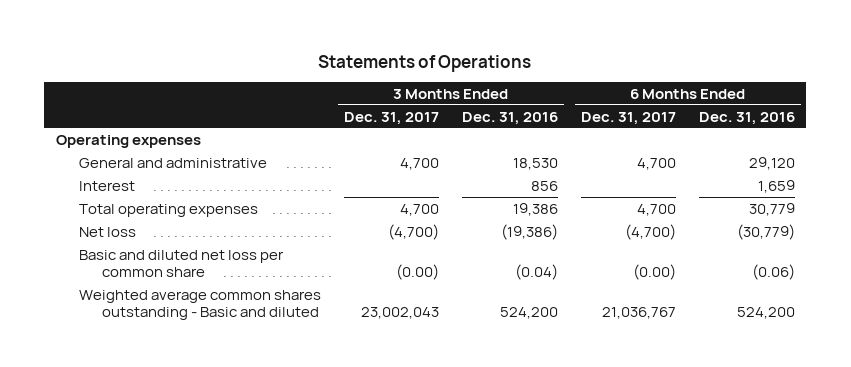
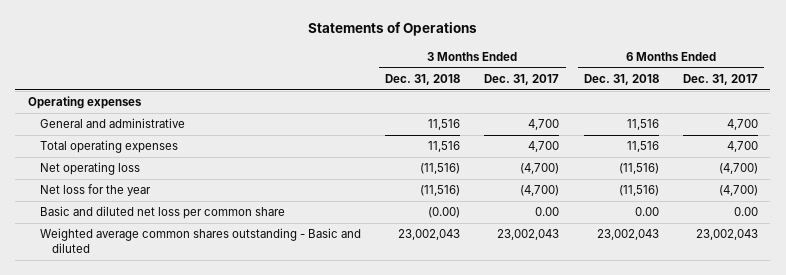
[461,111,558,125] Dec. 31, 2016 -> none
[698,111,795,125] Dec. 31, 2016 -> none
none -> [385,73,461,85] Dec. 31, 2018
none -> [583,73,659,85] Dec. 31, 2018
[78,180,135,191] Interest -> none
none -> [39,162,140,176] Net operating loss
[78,226,136,237] Net loss -> [39,184,151,197] Net loss for the year
[395,264,439,281] (0.00) -> [535,207,560,217] 0.00
[632,264,676,281] (0.00) -> [734,207,759,217] 0.00
[601,307,676,320] 21,036,767 -> [696,229,759,241] 23,002,043

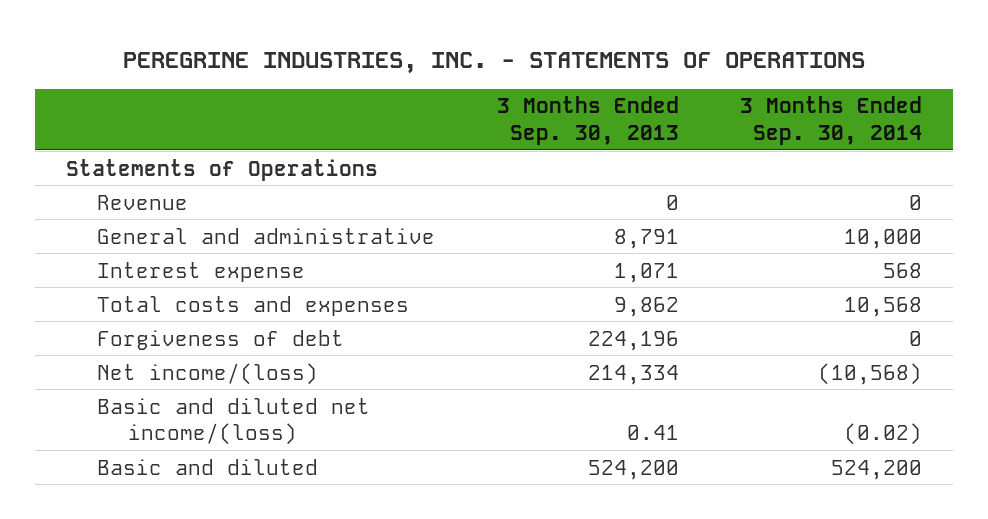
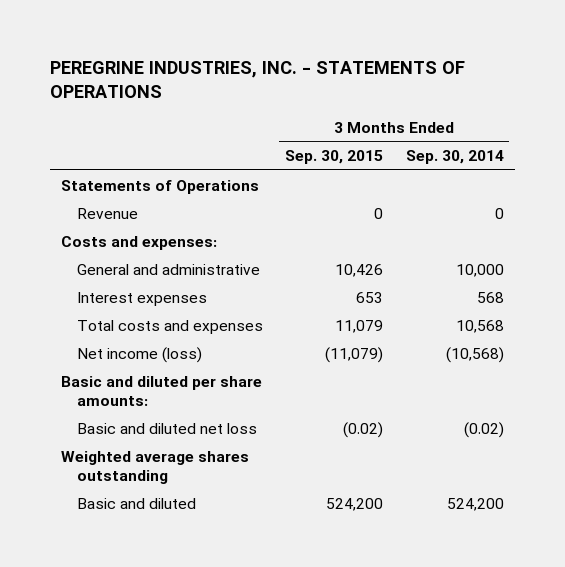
[496,96,679,145] 3 Months Ended Sep. 30, 2013 -> none
none -> [285,150,384,165] Sep. 30, 2015
none -> [61,235,218,250] Costs and expenses:
[97,261,306,282] Interest expense -> [76,291,207,306] Interest expenses
[97,329,345,350] Forgiveness of debt -> none
[97,362,319,385] Net income/(loss) -> [76,346,202,363] Net income (loss)
none -> [61,375,263,406] Basic and diluted per share amounts:
[97,397,371,445] Basic and diluted net income/(loss) -> [76,422,257,434] Basic and diluted net loss
none -> [61,450,250,484] Weighted average shares outstanding

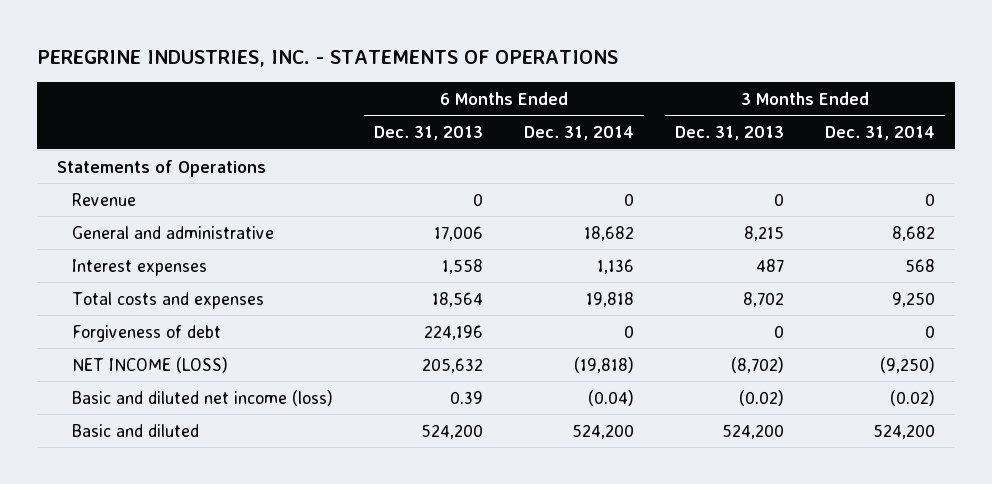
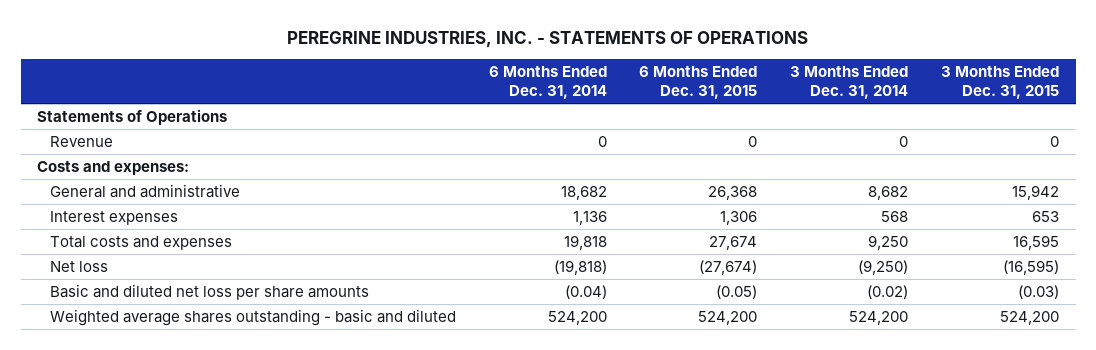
[374,126,484,141] Dec. 31, 2013 -> none
[674,126,784,141] Dec. 31, 2013 -> none
none -> [639,65,758,100] 6 Months Ended Dec. 31, 2015
none -> [941,65,1060,100] 3 Months Ended Dec. 31, 2015
none -> [37,160,190,175] Costs and expenses:
[72,324,222,342] Forgiveness of debt -> none
[72,356,229,373] NET INCOME (LOSS) -> [49,260,108,272] Net loss
[72,389,334,406] Basic and diluted net income (loss) -> [49,283,369,300] Basic and diluted net loss per share amounts
[72,423,200,437] Basic and diluted -> [49,308,456,326] Weighted average shares outstanding - basic and diluted

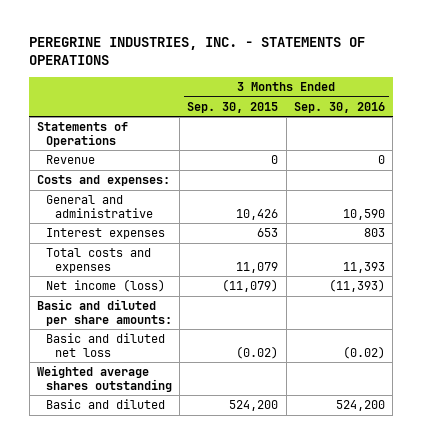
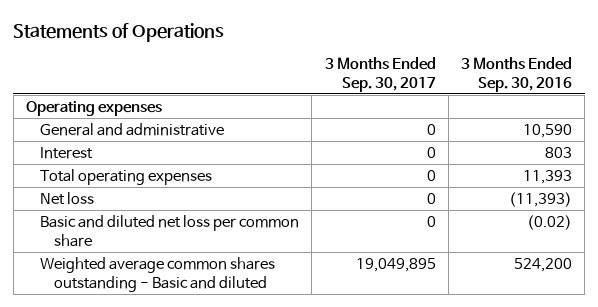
[29,37,366,66] PEREGRINE INDUSTRIES, INC. - STATEMENTS OF OPERATIONS -> [13,22,225,42] Statements of Operations
[187,101,279,113] Sep. 30, 2015 -> none
none -> [324,57,436,92] 3 Months Ended Sep. 30, 2017
[36,122,128,147] Statements of Operations -> none
[45,155,95,165] Revenue -> none
[36,175,170,187] Costs and expenses: -> none
none -> [26,100,163,116] Operating expenses
[36,299,172,326] Basic and diluted per share amounts: -> none
[36,365,172,392] Weighted average shares outstanding -> none
[45,228,165,240] Interest expenses -> [39,146,93,159] Interest
[45,248,151,273] Total costs and expenses -> [39,168,212,185] Total operating expenses
[45,279,165,293] Net income (loss) -> [39,191,94,205] Net loss
[45,333,165,357] Basic and diluted net loss -> [39,214,299,247] Basic and diluted net loss per common share
[45,399,165,410] Basic and diluted -> [39,256,275,292] Weighted average common shares outstanding - Basic and diluted

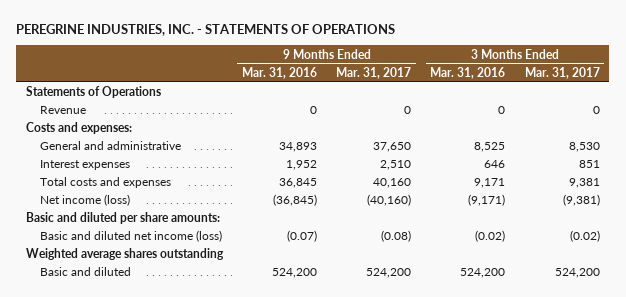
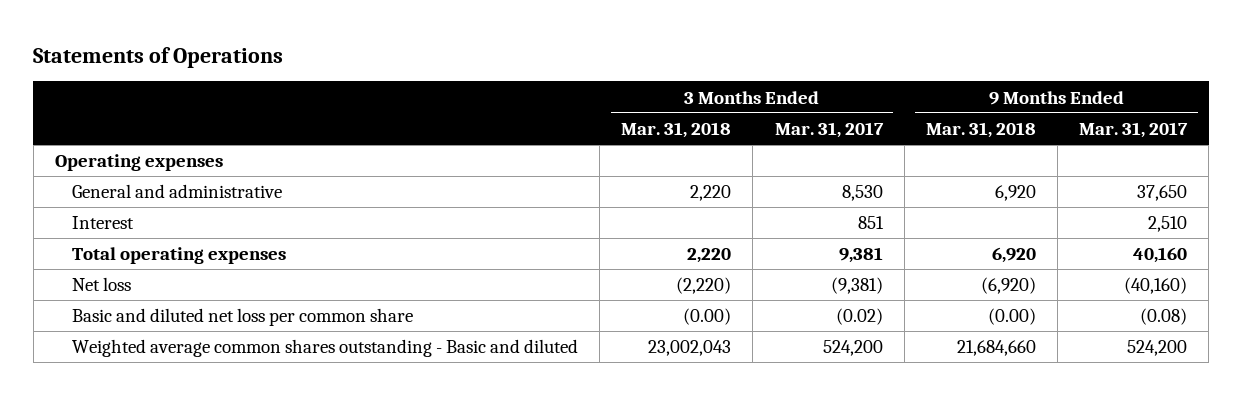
[16,23,396,36] PEREGRINE INDUSTRIES, INC. - STATEMENTS OF OPERATIONS -> [33,46,284,68] Statements of Operations
[242,66,318,79] Mar. 31, 2016 -> none
[430,66,506,79] Mar. 31, 2016 -> none
none -> [621,121,732,138] Mar. 31, 2018
none -> [925,121,1036,138] Mar. 31, 2018
[25,86,161,99] Statements of Operations -> none
[39,106,86,115] Revenue -> none
[25,122,132,135] Costs and expenses: -> none
none -> [54,154,223,172] Operating expenses
[25,212,220,225] Basic and diluted per share amounts: -> none
[25,248,224,261] Weighted average shares outstanding -> none
[39,160,130,171] Interest expenses -> [72,216,135,230] Interest
[39,177,171,189] Total costs and expenses -> [72,247,287,265] Total operating expenses
[39,194,130,207] Net income (loss) -> [72,277,132,292] Net loss
[39,230,222,243] Basic and diluted net income (loss) -> [72,308,414,327] Basic and diluted net loss per common share
[39,267,131,277] Basic and diluted -> [72,339,579,358] Weighted average common shares outstanding - Basic and diluted

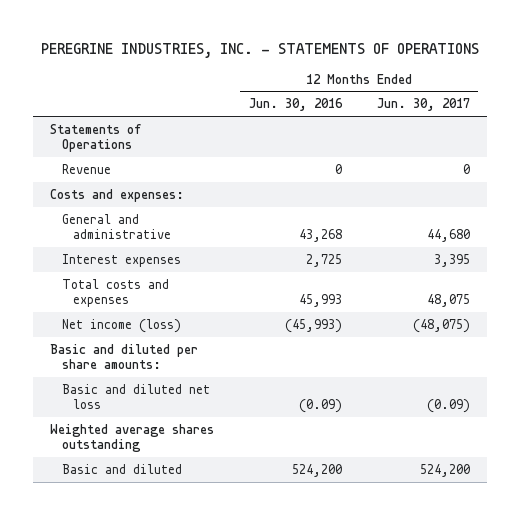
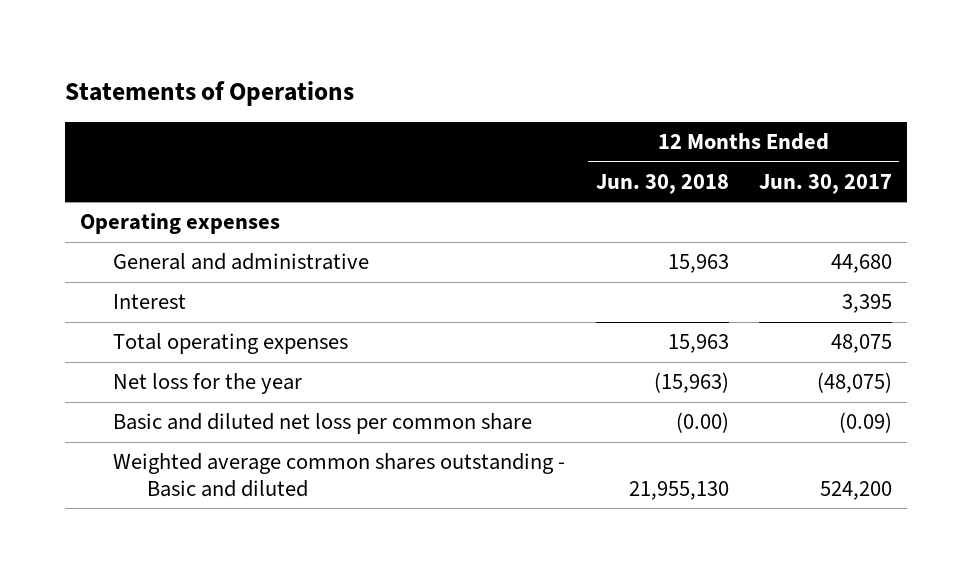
[41,42,480,58] PEREGRINE INDUSTRIES, INC. - STATEMENTS OF OPERATIONS -> [64,80,354,106] Statements of Operations
[249,98,344,112] Jun. 30, 2016 -> none
none -> [595,173,729,194] Jun. 30, 2018
[50,123,142,153] Statements of Operations -> none
[61,163,111,174] Revenue -> none
[50,188,185,202] Costs and expenses: -> none
none -> [79,213,280,235] Operating expenses
[50,343,199,370] Basic and diluted per share amounts: -> none
[50,423,215,453] Weighted average shares outstanding -> none
[61,253,181,267] Interest expenses -> [113,294,187,310] Interest
[61,278,169,308] Total costs and expenses -> [113,333,349,355] Total operating expenses
[61,318,181,333] Net income (loss) -> [113,373,303,395] Net loss for the year
[61,383,210,410] Basic and diluted net loss -> [113,413,533,435] Basic and diluted net loss per common share
[61,463,182,474] Basic and diluted -> [113,453,566,497] Weighted average common shares outstanding - Basic and diluted

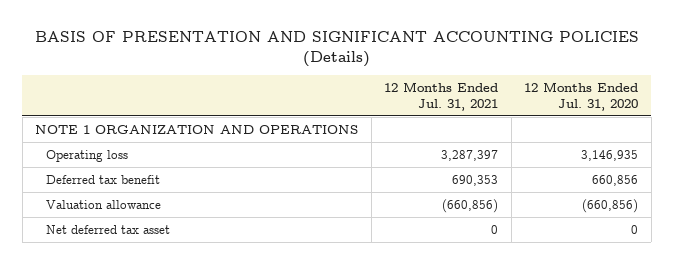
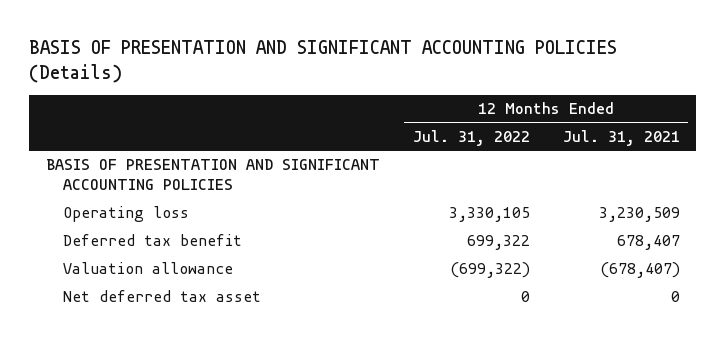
[524,81,639,111] 12 Months Ended Jul. 31, 2020 -> none
none -> [412,129,530,146] Jul. 31, 2022
[35,124,359,134] NOTE 1 ORGANIZATION AND OPERATIONS -> none
none -> [45,159,380,191] BASIS OF PRESENTATION AND SIGNIFICANT ACCOUNTING POLICIES
[441,149,499,161] 3,287,397 -> [598,207,680,223] 3,230,509
[452,174,499,186] 690,353 -> [616,235,680,251] 678,407
[442,198,499,213] (660,856) -> [599,262,680,279] (678,407)

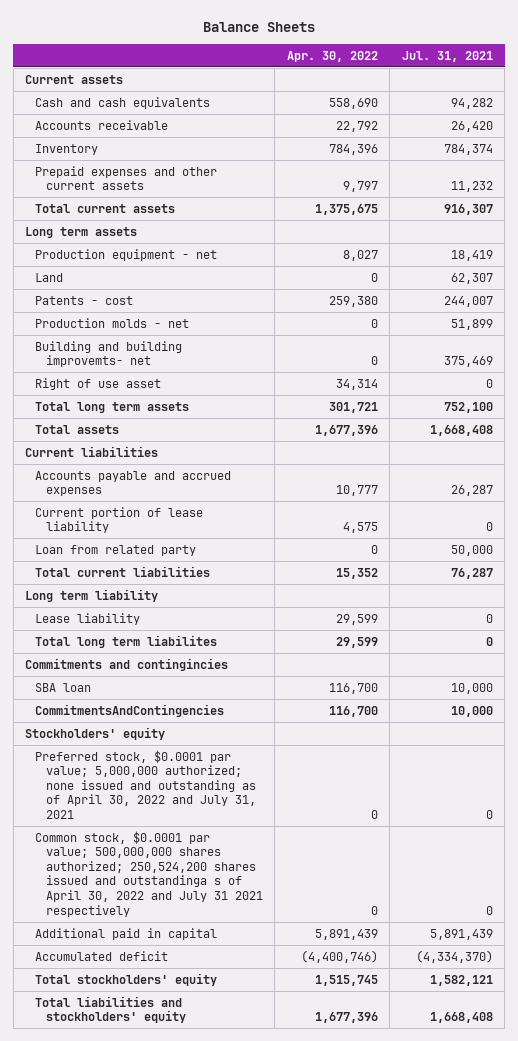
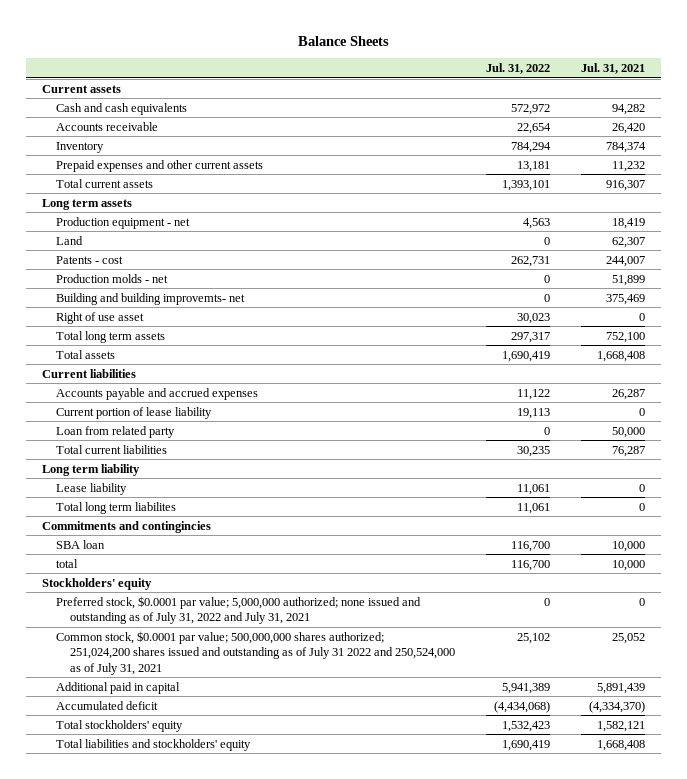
[286,50,378,62] Apr. 30, 2022 -> none
none -> [486,62,551,74] Jul. 31, 2022
[35,703,225,717] CommitmentsAndContingencies -> [55,558,78,568] total
[35,749,256,820] Preferred stock, $0.0001 par value; 5,000,000 authorized; none issued and outstanding as of April 30, 2022 and July 31, 2021 -> [55,595,421,625] Preferred stock, $0.0001 par value; 5,000,000 authorized; none issued and outstanding as of July 31, 2022 and July 31, 2021
[35,830,263,917] Common stock, $0.0001 par value; 500,000,000 shares authorized; 250,524,200 shares issued and outstandinga s of April 30, 2022 and July 31 2021 respectively -> [55,630,455,675] Common stock, $0.0001 par value; 500,000,000 shares authorized; 251,024,200 shares issued and outstanding as of July 31 2022 and 250,524,000 as of July 31, 2021
[485,905,493,915] 0 -> [612,632,646,644] 25,052

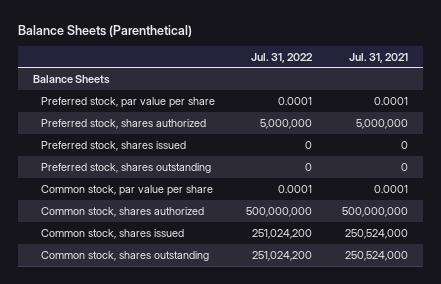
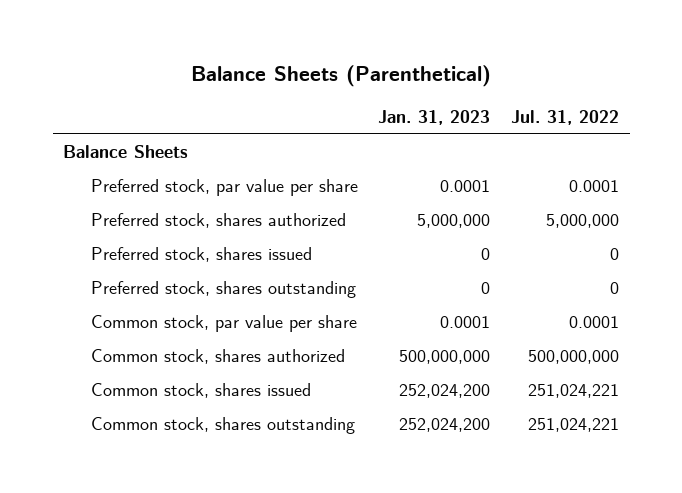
[349,52,409,63] Jul. 31, 2021 -> none
none -> [378,109,491,125] Jan. 31, 2023
[251,228,312,239] 251,024,200 -> [528,383,620,398] 251,024,221
[251,250,312,261] 251,024,200 -> [528,417,620,432] 251,024,221

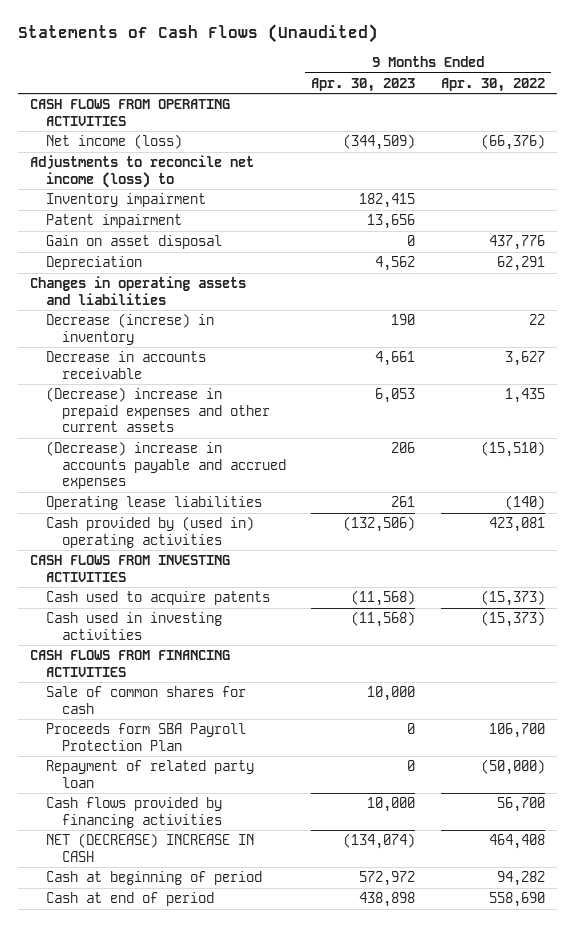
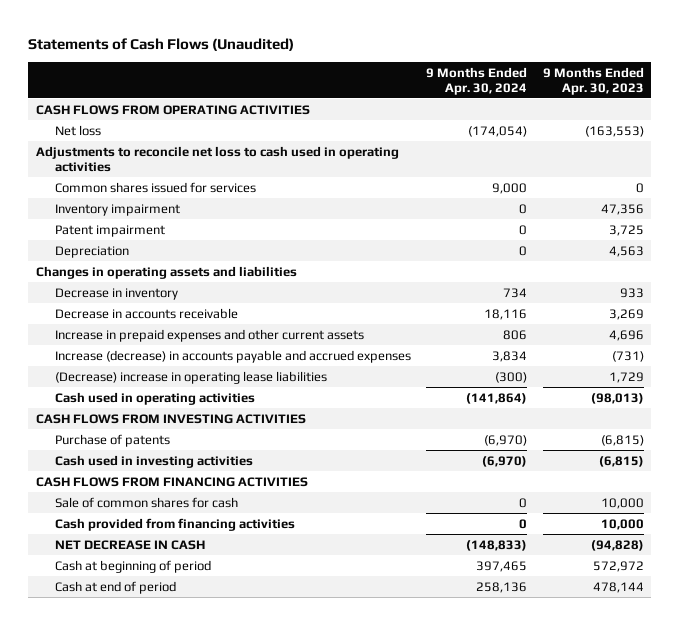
[440,77,545,92] Apr. 30, 2022 -> none
none -> [426,66,528,95] 9 Months Ended Apr. 30, 2024
[46,235,223,250] Gain on asset disposal -> none
[46,134,183,150] Net income (loss) -> [55,124,102,136] Net loss
[343,134,416,151] (344,509) -> [584,125,644,137] (163,553)
[30,155,255,188] Adjustments to reconcile net income (loss) to -> [36,145,400,172] Adjustments to reconcile net loss to cash used in operating activities
none -> [55,181,257,193] Common shares issued for services
[359,193,416,209] 182,415 -> [600,203,644,215] 47,356
[367,214,416,230] 13,656 -> [608,224,644,236] 3,725
[375,256,416,272] 4,562 -> [608,245,644,257] 4,563
[46,313,215,345] Decrease (increse) in inventory -> [55,287,179,300] Decrease in inventory
[391,314,416,326] 190 -> [619,287,644,298] 933
[375,351,416,367] 4,661 -> [608,308,644,320] 3,269
[46,387,271,433] (Decrease) increase in prepaid expenses and other current assets -> [55,328,365,342] Increase in prepaid expenses and other current assets
[375,388,416,404] 6,053 -> [608,329,644,341] 4,696
[46,441,287,490] (Decrease) increase in accounts payable and accrued expenses -> [55,349,412,363] Increase (decrease) in accounts payable and accrued expenses
[391,442,416,454] 206 -> [611,350,644,362] (731)
[46,496,263,511] Operating lease liabilities -> [55,370,328,384] (Decrease) increase in operating lease liabilities
[391,496,416,508] 261 -> [608,371,644,383] 1,729
[46,516,255,548] Cash provided by (used in) operating activities -> [55,391,256,405] Cash used in operating activities
[343,516,416,533] (132,506) -> [590,392,644,404] (98,013)
[46,591,271,606] Cash used to acquire patents -> none
none -> [55,433,171,447] Purchase of patents
[351,611,416,628] (11,568) -> [598,455,644,467] (6,815)
[46,723,247,751] Proceeds form SBA Payroll Protection Plan -> none
[46,760,255,788] Repayment of related party loan -> none
[46,797,223,828] Cash flows provided by financing activities -> [55,517,296,531] Cash provided from financing activities
[46,833,255,862] NET (DECREASE) INCREASE IN CASH -> [55,539,206,550] NET DECREASE IN CASH
[343,833,416,850] (134,074) -> [590,539,644,551] (94,828)
[359,892,416,908] 438,898 -> [592,581,644,593] 478,144

